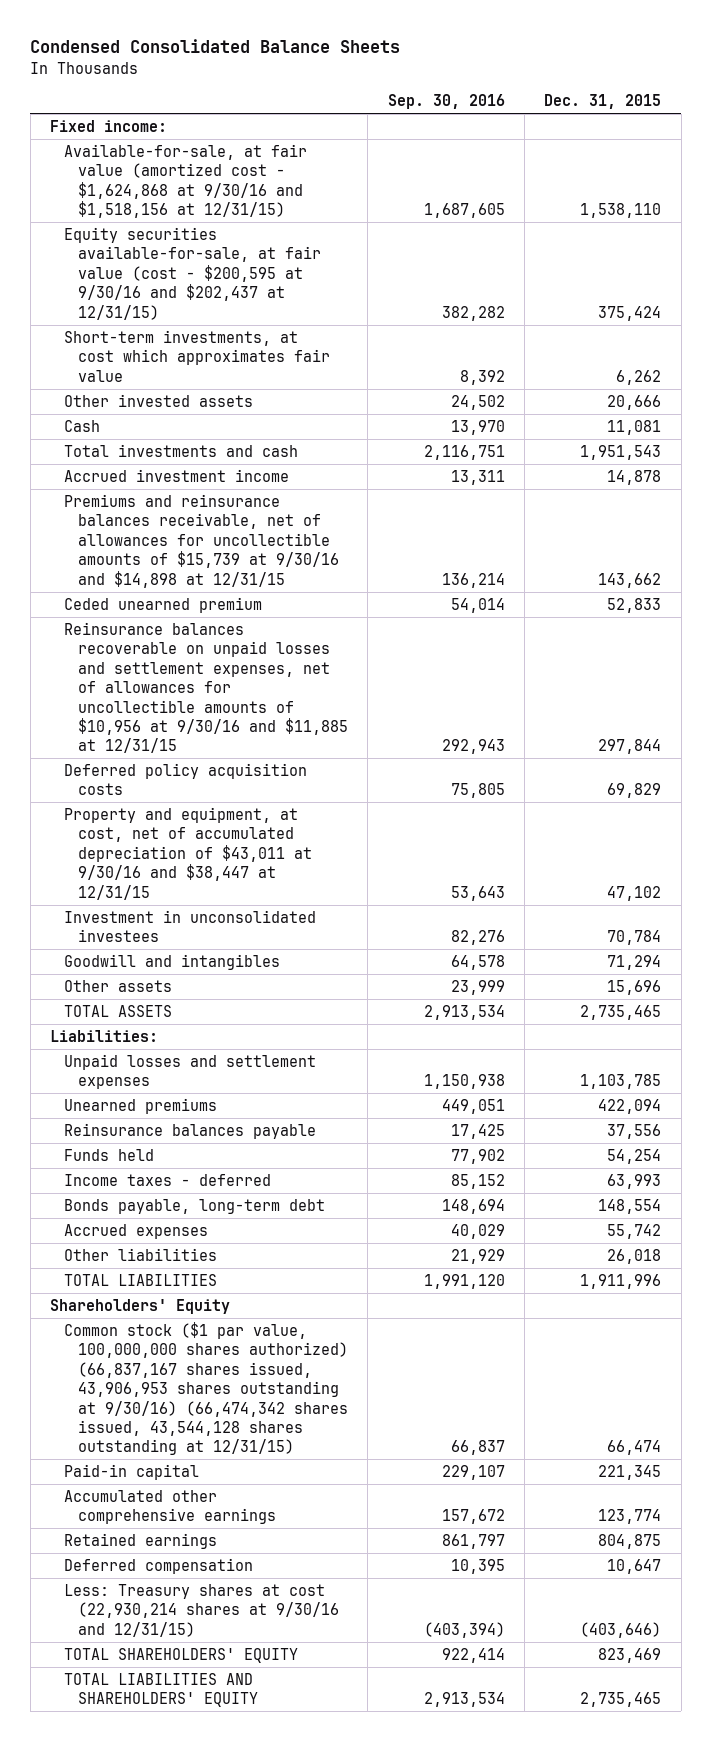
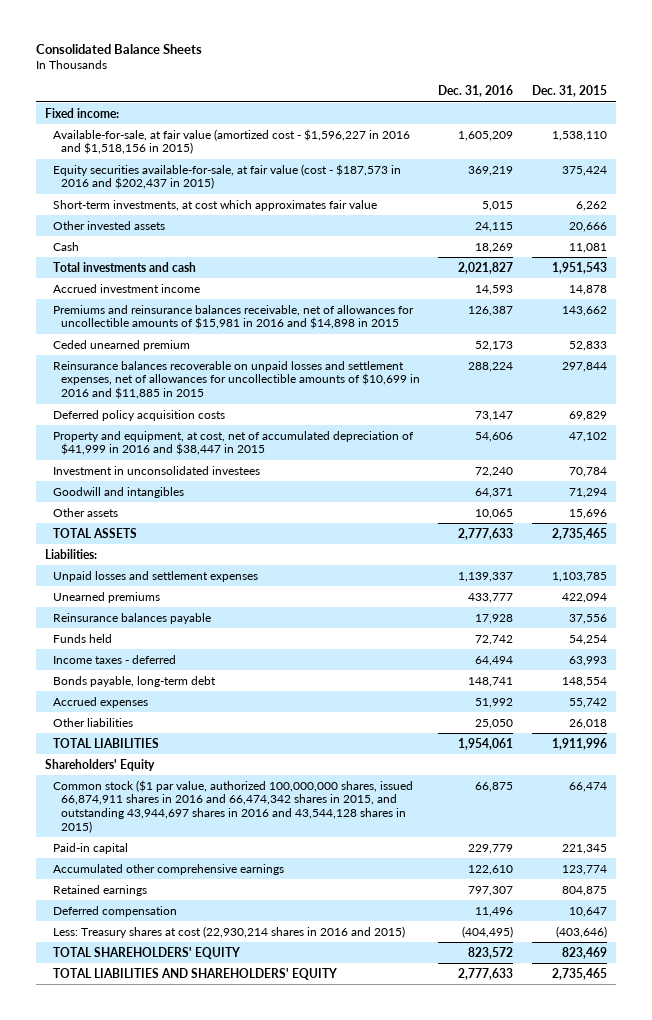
[30,39,401,54] Condensed Consolidated Balance Sheets -> [35,43,202,54] Consolidated Balance Sheets
[387,94,505,110] Sep. 30, 2016 -> none
none -> [438,85,514,98] Dec. 31, 2016
[63,143,307,219] Available-for-sale, at fair value (amortized cost - $1,624,868 at 9/30/16 and $1,518,156 at 12/31/15) -> [53,128,411,155] Available-for-sale, at fair value (amortized cost - $1,596,227 in 2016 and $1,518,156 in 2015)
[63,226,321,320] Equity securities available-for-sale, at fair value (cost - $200,595 at 9/30/16 and $202,437 at 12/31/15) -> [53,163,402,190] Equity securities available-for-sale, at fair value (cost - $187,573 in 2016 and $202,437 in 2015)
[63,493,339,588] Premiums and reinsurance balances receivable, net of allowances for uncollectible amounts of $15,739 at 9/30/16 and $14,898 at 12/31/15 -> [53,304,415,330] Premiums and reinsurance balances receivable, net of allowances for uncollectible amounts of $15,981 in 2016 and $14,898 in 2015
[63,621,348,754] Reinsurance balances recoverable on unpaid losses and settlement expenses, net of allowances for uncollectible amounts of $10,956 at 9/30/16 and $11,885 at 12/31/15 -> [53,360,421,400] Reinsurance balances recoverable on unpaid losses and settlement expenses, net of allowances for uncollectible amounts of $10,699 in 2016 and $11,885 in 2015
[63,806,312,900] Property and equipment, at cost, net of accumulated depreciation of $43,011 at 9/30/16 and $38,447 at 12/31/15 -> [53,430,415,456] Property and equipment, at cost, net of accumulated depreciation of $41,999 in 2016 and $38,447 in 2015
[63,1321,348,1456] Common stock ($1 par value, 100,000,000 shares authorized) (66,837,167 shares issued, 43,906,953 shares outstanding at 9/30/16) (66,474,342 shares issued, 43,544,128 shares outstanding at 12/31/15) -> [53,779,414,833] Common stock ($1 par value, authorized 100,000,000 shares, issued 66,874,911 shares in 2016 and 66,474,342 shares in 2015, and outstanding 43,944,697 shares in 2016 and 43,544,128 shares in 2015)
[63,1583,339,1637] Less: Treasury shares at cost (22,930,214 shares at 9/30/16 and 12/31/15) -> [53,925,406,938] Less: Treasury shares at cost (22,930,214 shares in 2016 and 2015)

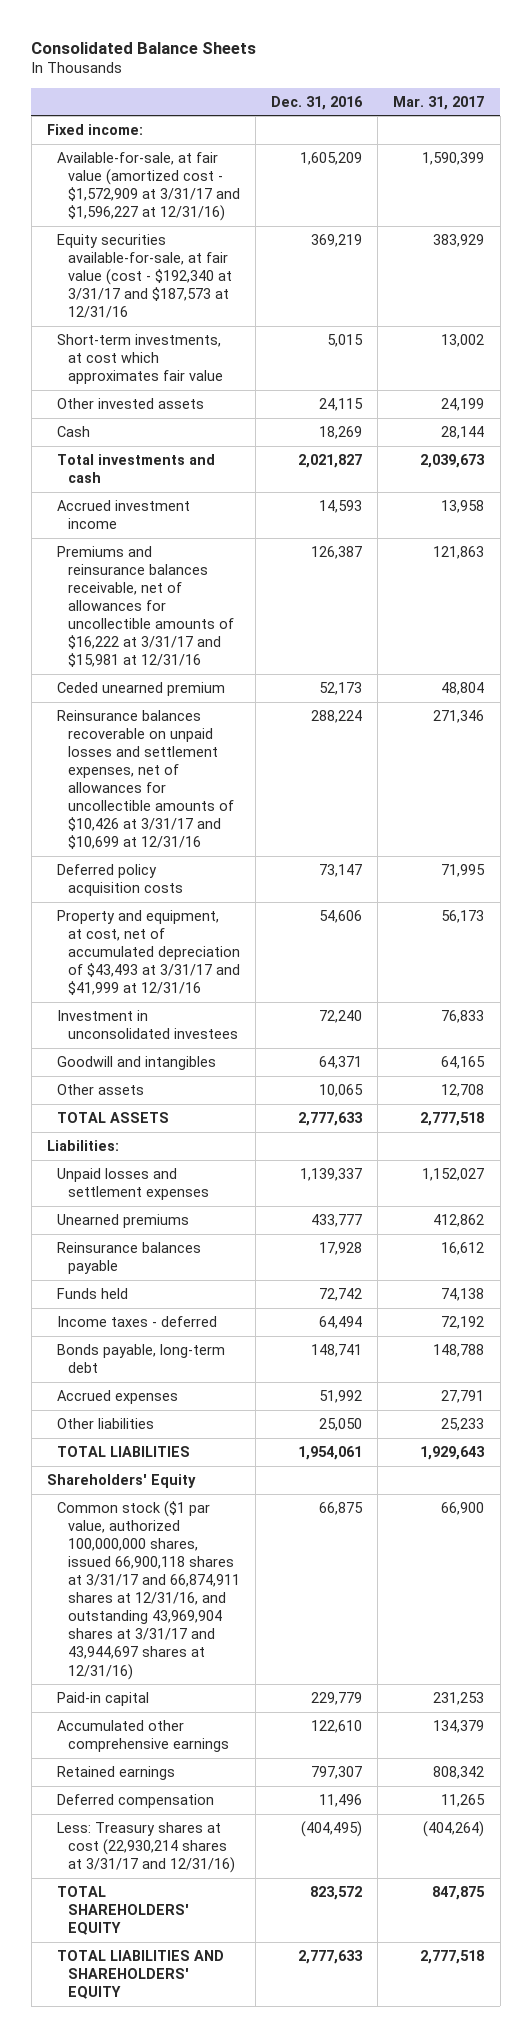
[531,85,607,98] Dec. 31, 2015 -> none
none -> [393,95,485,110] Mar. 31, 2017
[53,128,411,155] Available-for-sale, at fair value (amortized cost - $1,596,227 in 2016 and $1,518,156 in 2015) -> [57,151,240,222] Available-for-sale, at fair value (amortized cost - $1,572,909 at 3/31/17 and $1,596,227 at 12/31/16)
[53,163,402,190] Equity securities available-for-sale, at fair value (cost - $187,573 in 2016 and $202,437 in 2015) -> [57,233,232,319] Equity securities available-for-sale, at fair value (cost - $192,340 at 3/31/17 and $187,573 at 12/31/16
[53,304,415,330] Premiums and reinsurance balances receivable, net of allowances for uncollectible amounts of $15,981 in 2016 and $14,898 in 2015 -> [57,545,234,668] Premiums and reinsurance balances receivable, net of allowances for uncollectible amounts of $16,222 at 3/31/17 and $15,981 at 12/31/16
[53,360,421,400] Reinsurance balances recoverable on unpaid losses and settlement expenses, net of allowances for uncollectible amounts of $10,699 in 2016 and $11,885 in 2015 -> [57,709,234,850] Reinsurance balances recoverable on unpaid losses and settlement expenses, net of allowances for uncollectible amounts of $10,426 at 3/31/17 and $10,699 at 12/31/16
[53,430,415,456] Property and equipment, at cost, net of accumulated depreciation of $41,999 in 2016 and $38,447 in 2015 -> [57,909,240,996] Property and equipment, at cost, net of accumulated depreciation of $43,493 at 3/31/17 and $41,999 at 12/31/16
[53,779,414,833] Common stock ($1 par value, authorized 100,000,000 shares, issued 66,874,911 shares in 2016 and 66,474,342 shares in 2015, and outstanding 43,944,697 shares in 2016 and 43,544,128 shares in 2015) -> [57,1500,240,1680] Common stock ($1 par value, authorized 100,000,000 shares, issued 66,900,118 shares at 3/31/17 and 66,874,911 shares at 12/31/16, and outstanding 43,969,904 shares at 3/31/17 and 43,944,697 shares at 12/31/16)
[53,925,406,938] Less: Treasury shares at cost (22,930,214 shares in 2016 and 2015) -> [57,1821,235,1874] Less: Treasury shares at cost (22,930,214 shares at 3/31/17 and 12/31/16)

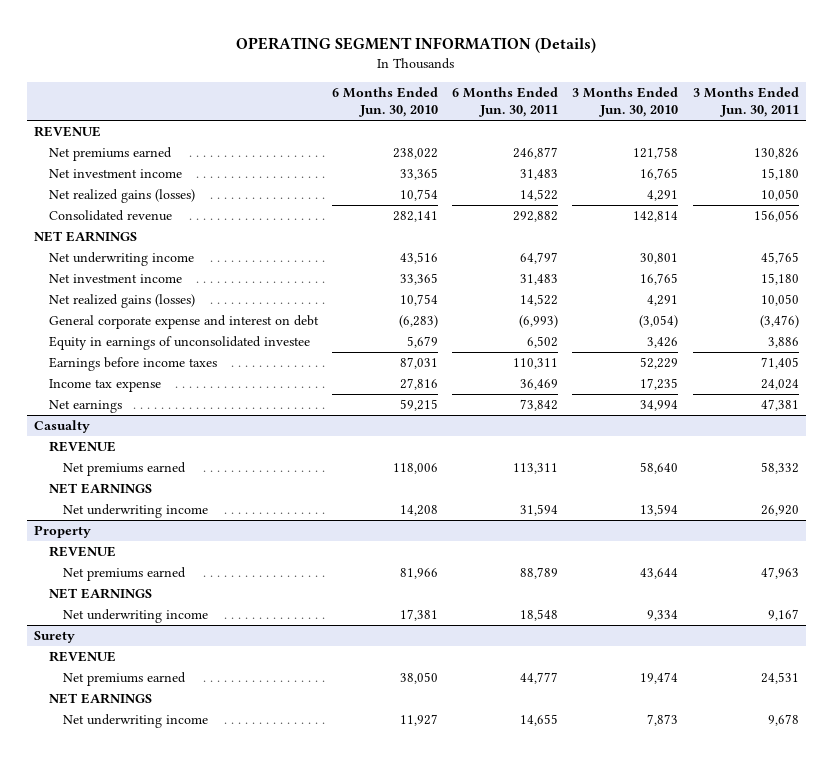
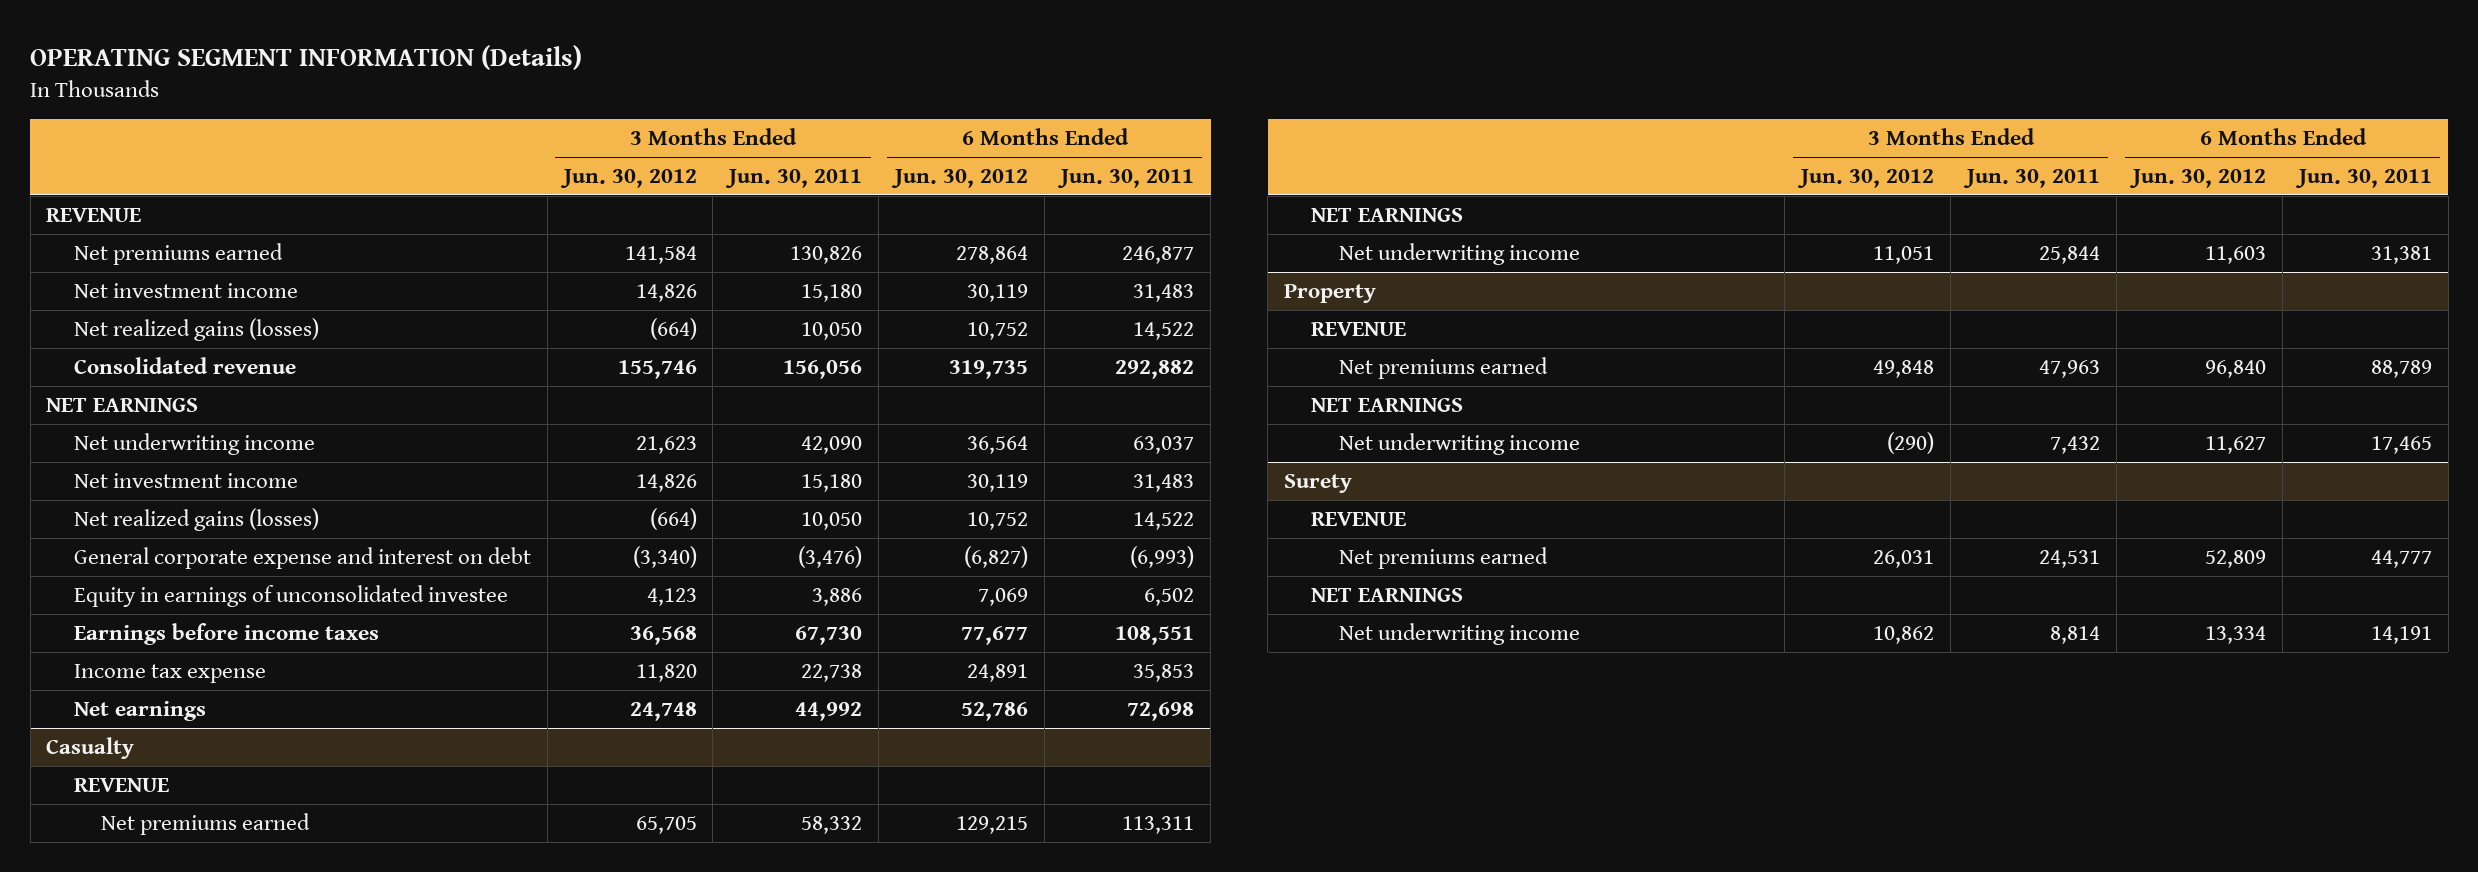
[331,87,438,118] 6 Months Ended Jun. 30, 2010 -> none
[572,87,679,118] 3 Months Ended Jun. 30, 2010 -> none
none -> [559,169,697,189] Jun. 30, 2012
none -> [891,169,1029,189] Jun. 30, 2012
[520,252,559,265] 64,797 -> [1133,435,1195,454] 63,037
[760,252,799,265] 45,765 -> [801,435,863,454] 42,090
[513,358,559,370] 110,311 -> [1115,625,1195,645] 108,551
[760,357,799,370] 71,405 -> [795,625,863,645] 67,730
[520,379,559,391] 36,469 -> [1133,663,1195,682] 35,853
[760,379,799,391] 24,024 -> [801,663,863,682] 22,738
[520,399,559,412] 73,842 -> [1127,701,1195,721] 72,698
[760,399,799,412] 47,381 -> [795,701,863,721] 44,992
[520,504,559,517] 31,594 -> [2370,245,2432,264] 31,381
[760,505,799,517] 26,920 -> [2039,245,2101,264] 25,844
[520,609,559,622] 18,548 -> [2370,435,2432,454] 17,465
[767,609,799,622] 9,167 -> [2050,435,2101,454] 7,432
[520,714,559,727] 14,655 -> [2370,625,2432,644] 14,191
[767,714,799,727] 9,678 -> [2050,625,2101,644] 8,814

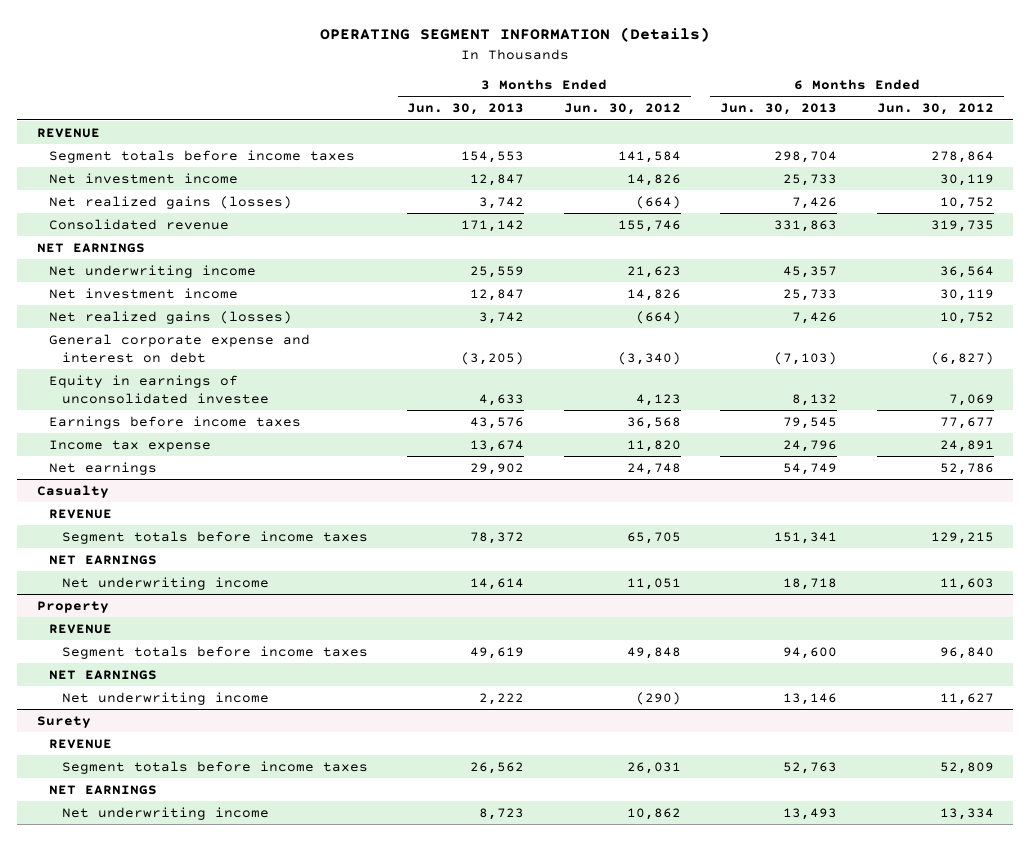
[725,169,863,189] Jun. 30, 2011 -> none
[1057,169,1195,189] Jun. 30, 2011 -> none
none -> [407,103,525,116] Jun. 30, 2013
none -> [720,103,838,116] Jun. 30, 2013
[73,242,283,265] Net premiums earned -> [49,149,356,163] Segment totals before income taxes
[100,812,310,835] Net premiums earned -> [61,530,368,544] Segment totals before income taxes
[1338,356,1548,379] Net premiums earned -> [61,645,368,659] Segment totals before income taxes
[1338,546,1548,569] Net premiums earned -> [61,760,368,774] Segment totals before income taxes

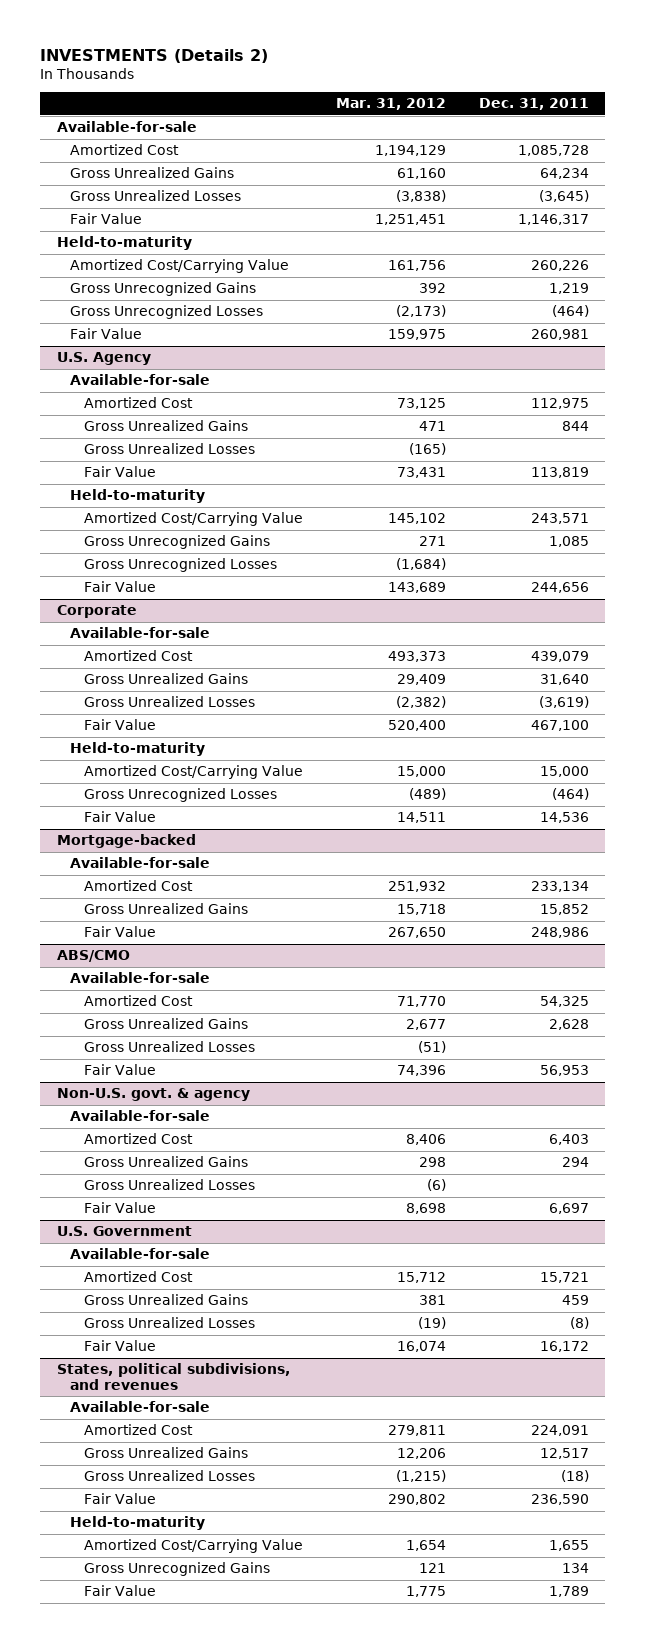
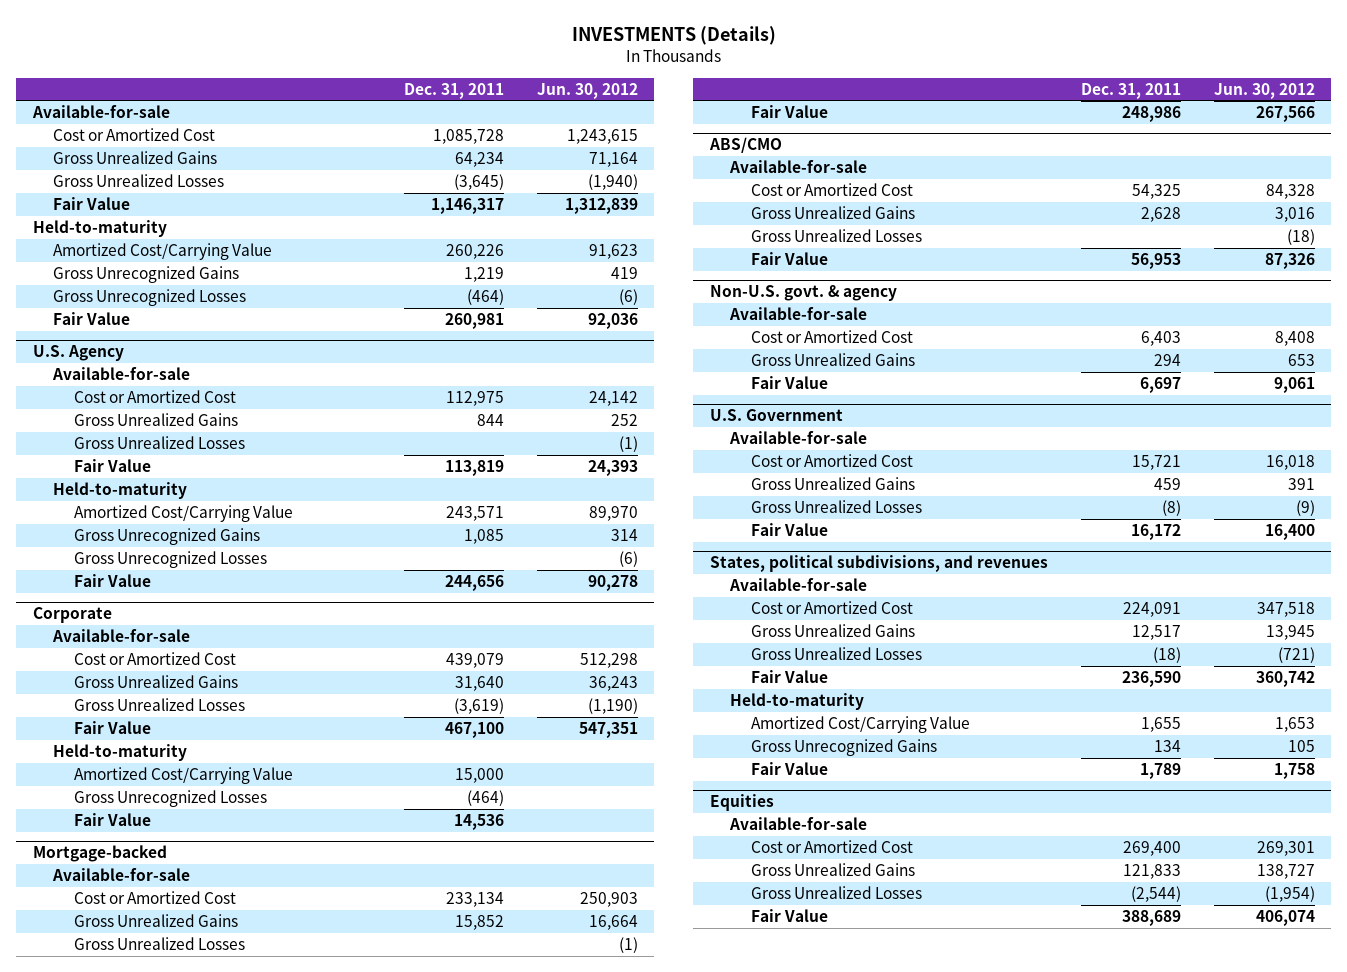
[40,48,269,63] INVESTMENTS (Details 2) -> [571,25,776,45] INVESTMENTS (Details)
[335,98,446,111] Mar. 31, 2012 -> none
none -> [536,82,638,99] Jun. 30, 2012
[70,144,180,156] Amortized Cost -> [53,128,216,142] Cost or Amortized Cost
[83,397,193,409] Amortized Cost -> [73,390,236,404] Cost or Amortized Cost
[83,650,193,662] Amortized Cost -> [73,652,236,666] Cost or Amortized Cost
[83,880,193,892] Amortized Cost -> [73,891,236,905] Cost or Amortized Cost
none -> [73,937,245,951] Gross Unrealized Losses
[83,995,193,1007] Amortized Cost -> [750,183,913,197] Cost or Amortized Cost
[83,1133,193,1145] Amortized Cost -> [750,330,913,344] Cost or Amortized Cost
[83,1179,255,1191] Gross Unrealized Losses -> none
[83,1271,193,1283] Amortized Cost -> [750,454,913,468] Cost or Amortized Cost
[83,1424,193,1436] Amortized Cost -> [750,601,913,615] Cost or Amortized Cost
none -> [709,794,774,812] Equities
none -> [729,817,868,831] Available-for-sale
none -> [750,840,913,854] Cost or Amortized Cost
none -> [750,863,915,877] Gross Unrealized Gains
none -> [750,886,922,900] Gross Unrealized Losses
none -> [750,909,828,923] Fair Value

